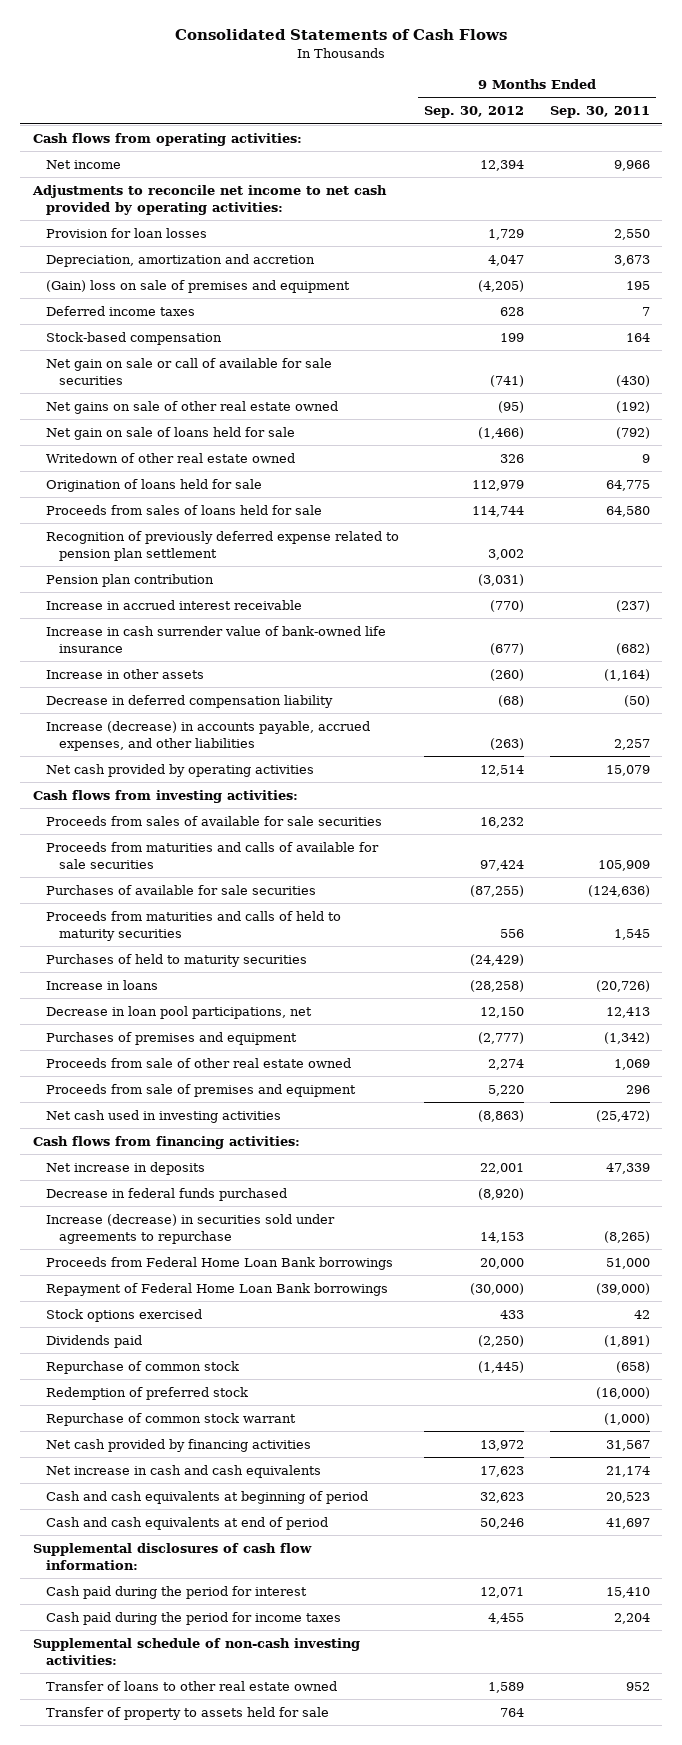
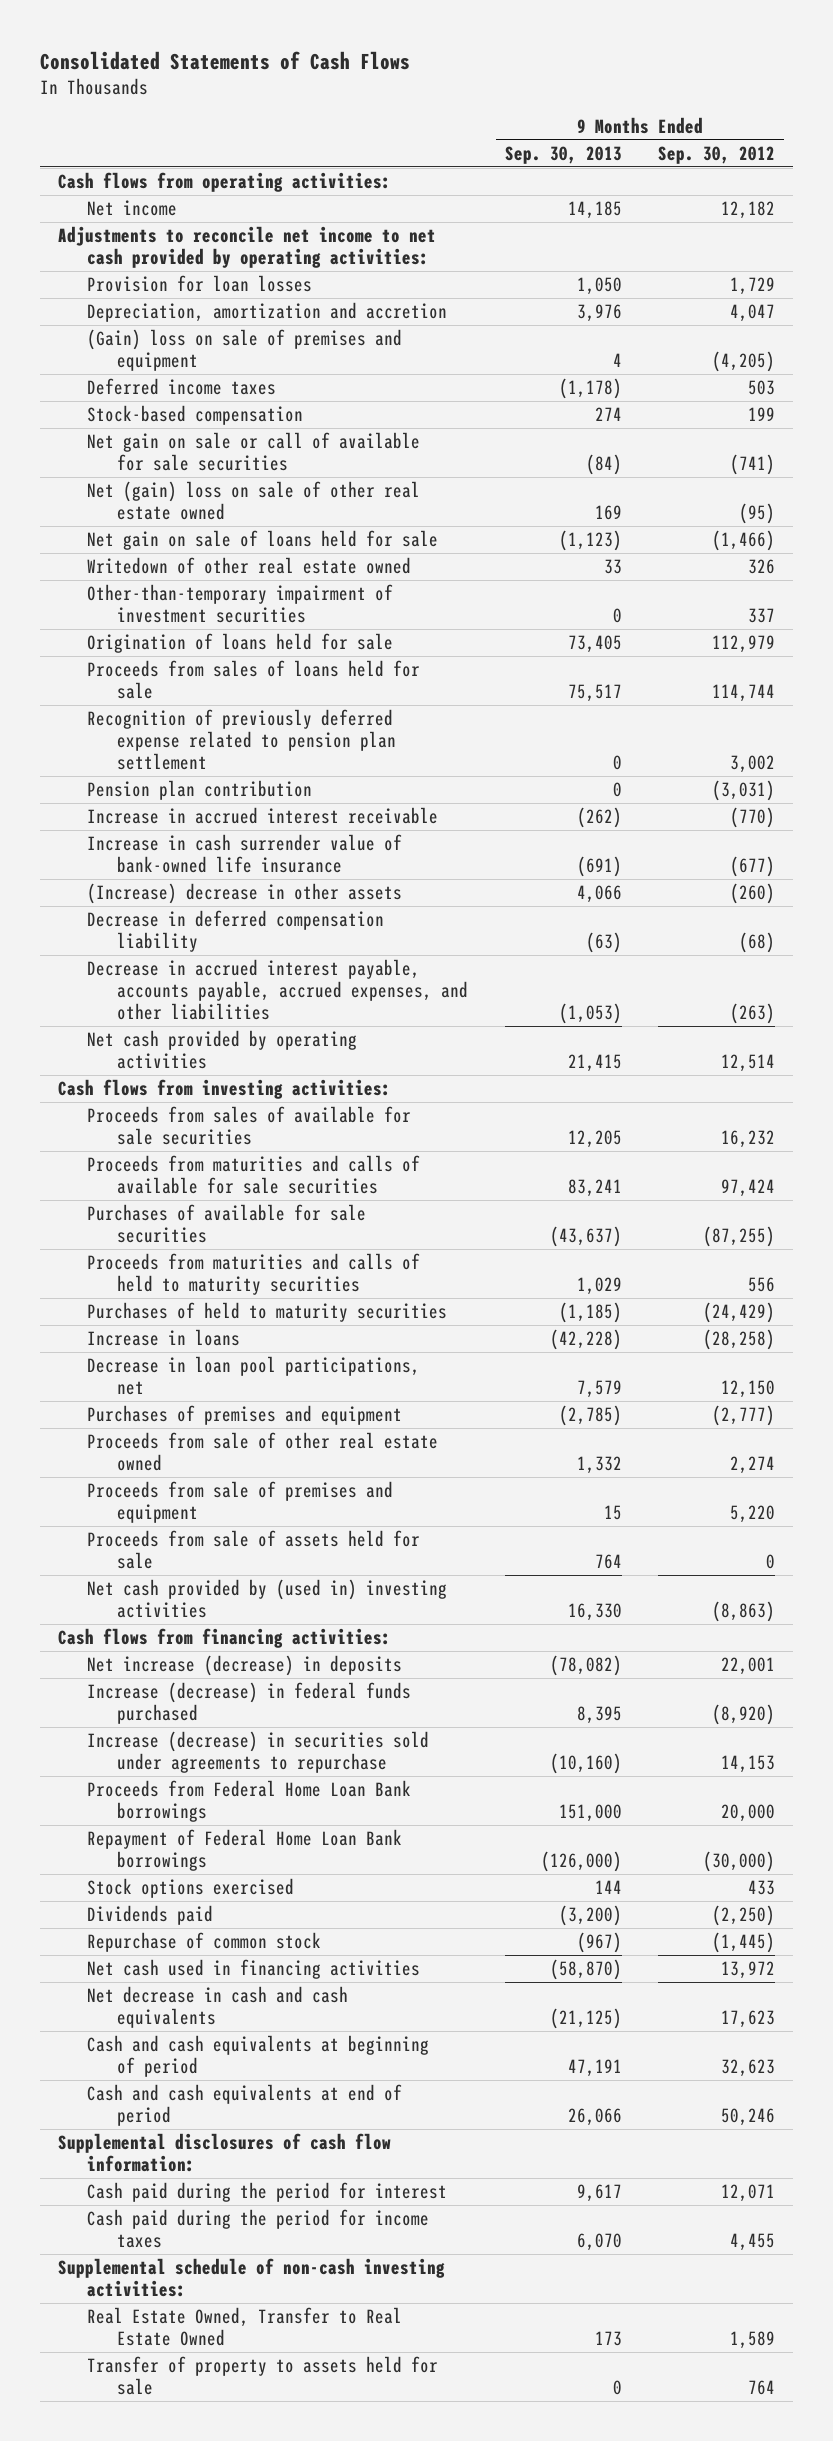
[549,106,650,119] Sep. 30, 2011 -> none
none -> [504,145,622,164] Sep. 30, 2013
[480,159,525,171] 12,394 -> [721,201,776,220] 12,182
[500,306,525,316] 628 -> [748,380,776,396] 503
[45,400,338,414] Net gains on sale of other real estate owned -> [87,481,421,520] Net (gain) loss on sale of other real estate owned
none -> [87,584,394,623] Other-than-temporary impairment of investment securities
[45,668,204,679] Increase in other assets -> [87,883,403,905] (Increase) decrease in other assets
[45,720,370,751] Increase (decrease) in accounts payable, accrued expenses, and other liabilities -> [87,959,469,1020] Decrease in accrued interest payable, accounts payable, accrued expenses, and other liabilities
none -> [87,1530,421,1569] Proceeds from sale of assets held for sale
[45,1109,281,1123] Net cash used in investing activities -> [87,1579,448,1618] Net cash provided by (used in) investing activities
[45,1161,205,1175] Net increase in deposits -> [87,1655,403,1677] Net increase (decrease) in deposits
[45,1187,287,1201] Decrease in federal funds purchased -> [87,1682,412,1724] Increase (decrease) in federal funds purchased
[45,1386,248,1400] Redemption of preferred stock -> none
[45,1412,296,1426] Repurchase of common stock warrant -> none
[45,1438,311,1452] Net cash provided by financing activities -> [87,1959,421,1980] Net cash used in financing activities
[45,1464,321,1478] Net increase in cash and cash equivalents -> [87,1986,349,2028] Net decrease in cash and cash equivalents
[45,1680,337,1691] Transfer of loans to other real estate owned -> [87,2307,403,2346] Real Estate Owned, Transfer to Real Estate Owned

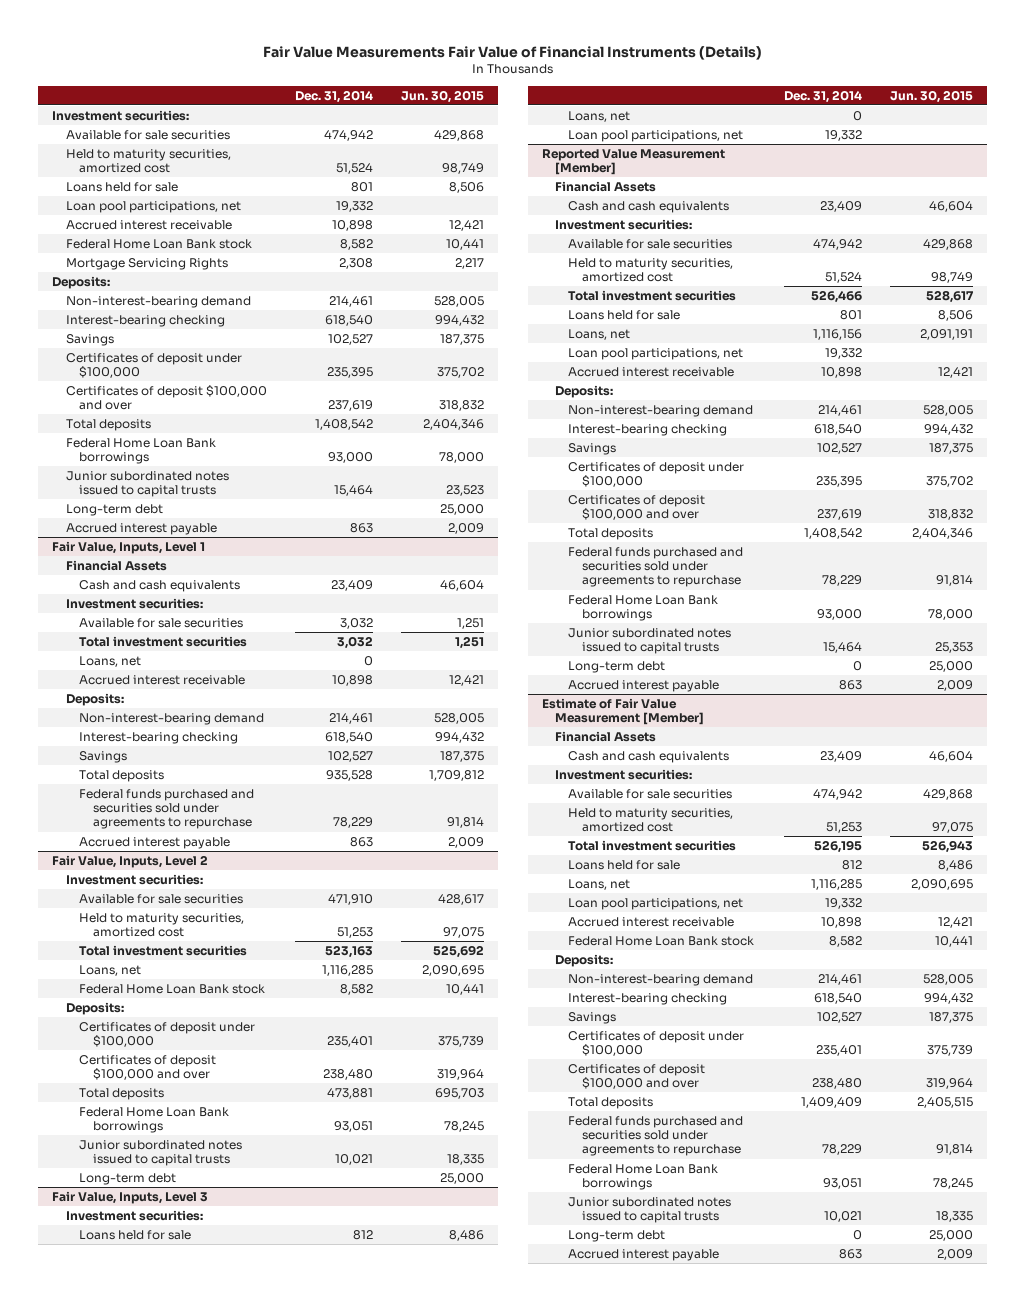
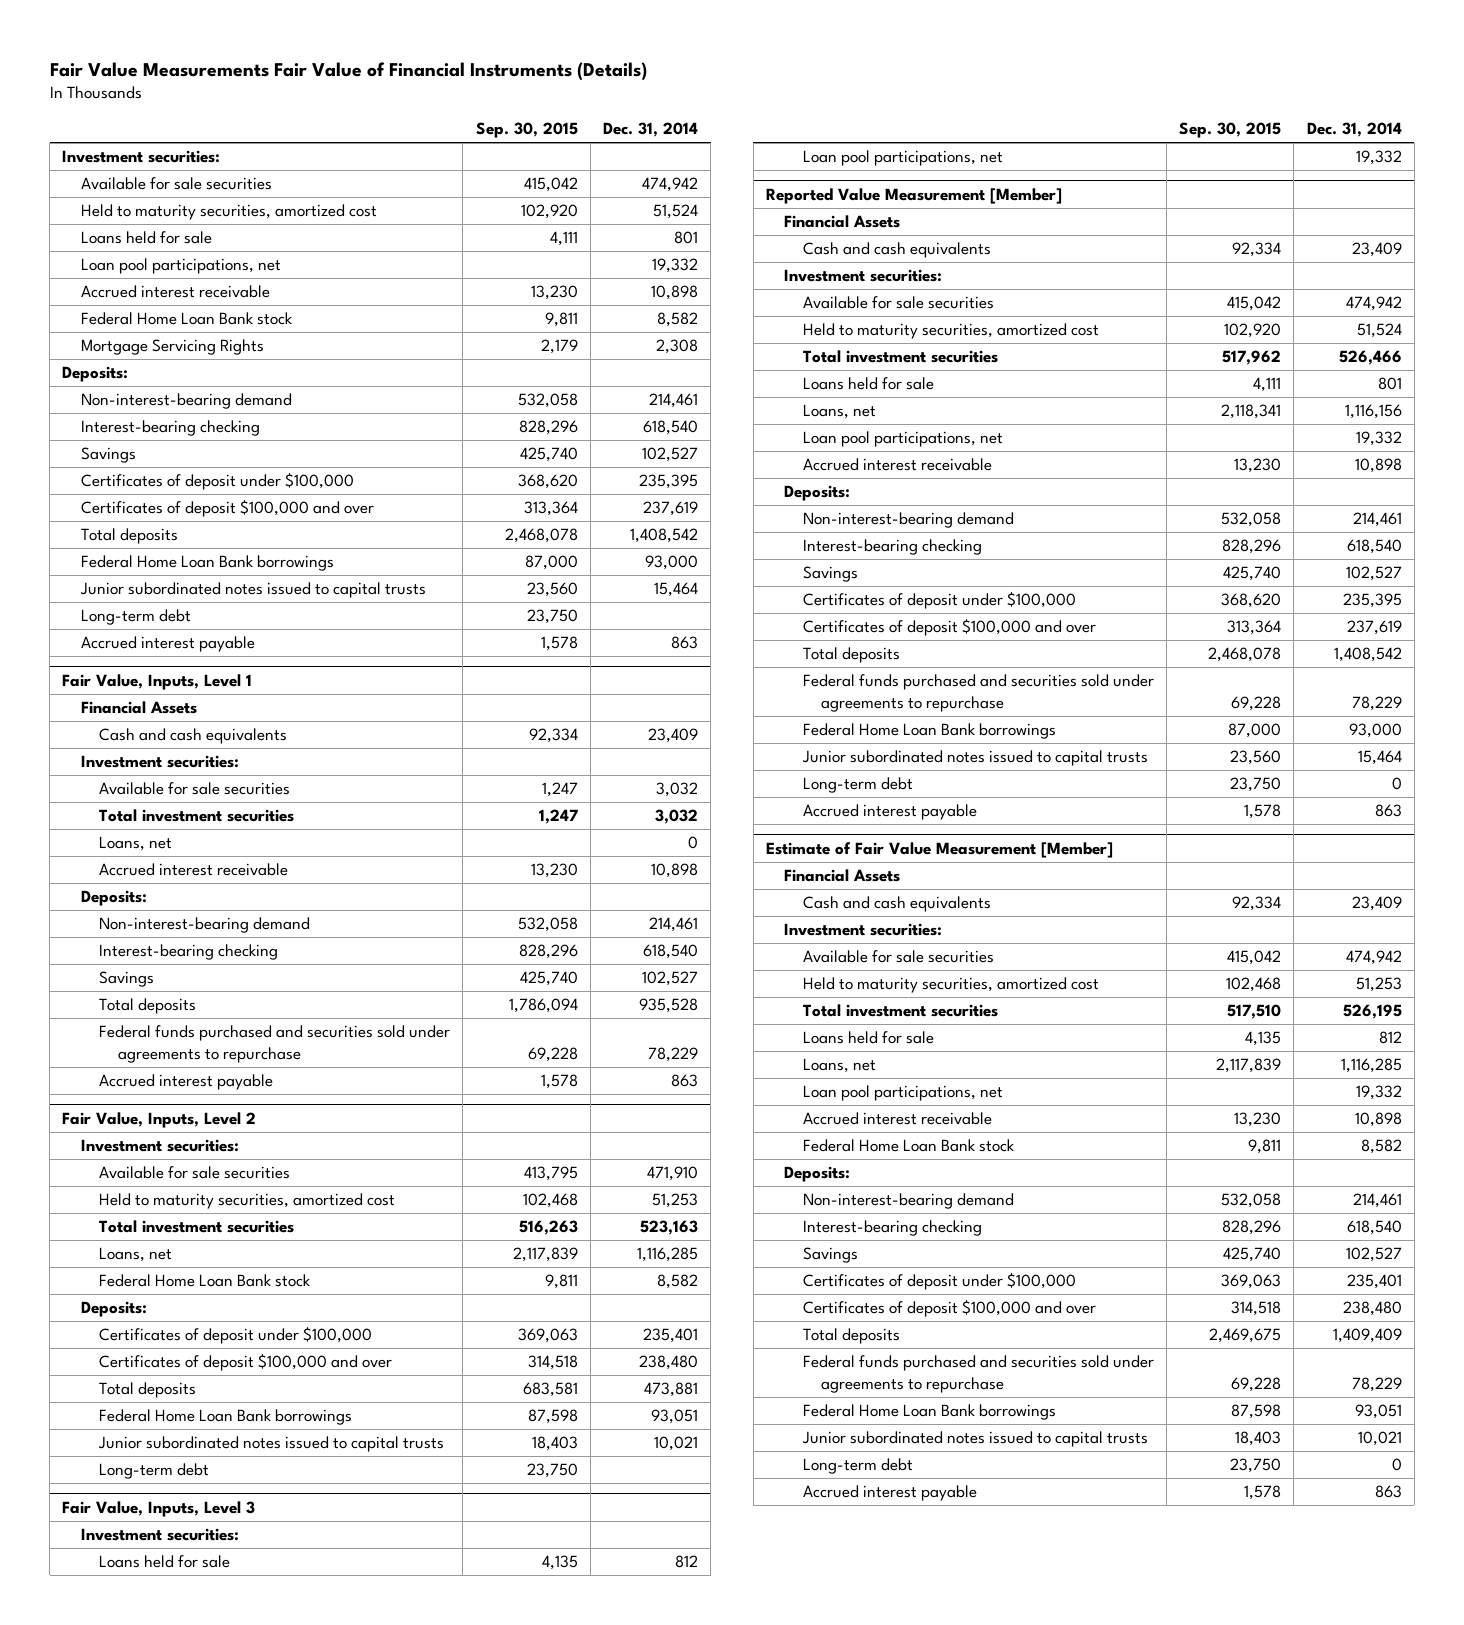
[400,89,484,103] Jun. 30, 2015 -> none
none -> [475,122,578,139] Sep. 30, 2015
[568,111,631,123] Loans, net -> none

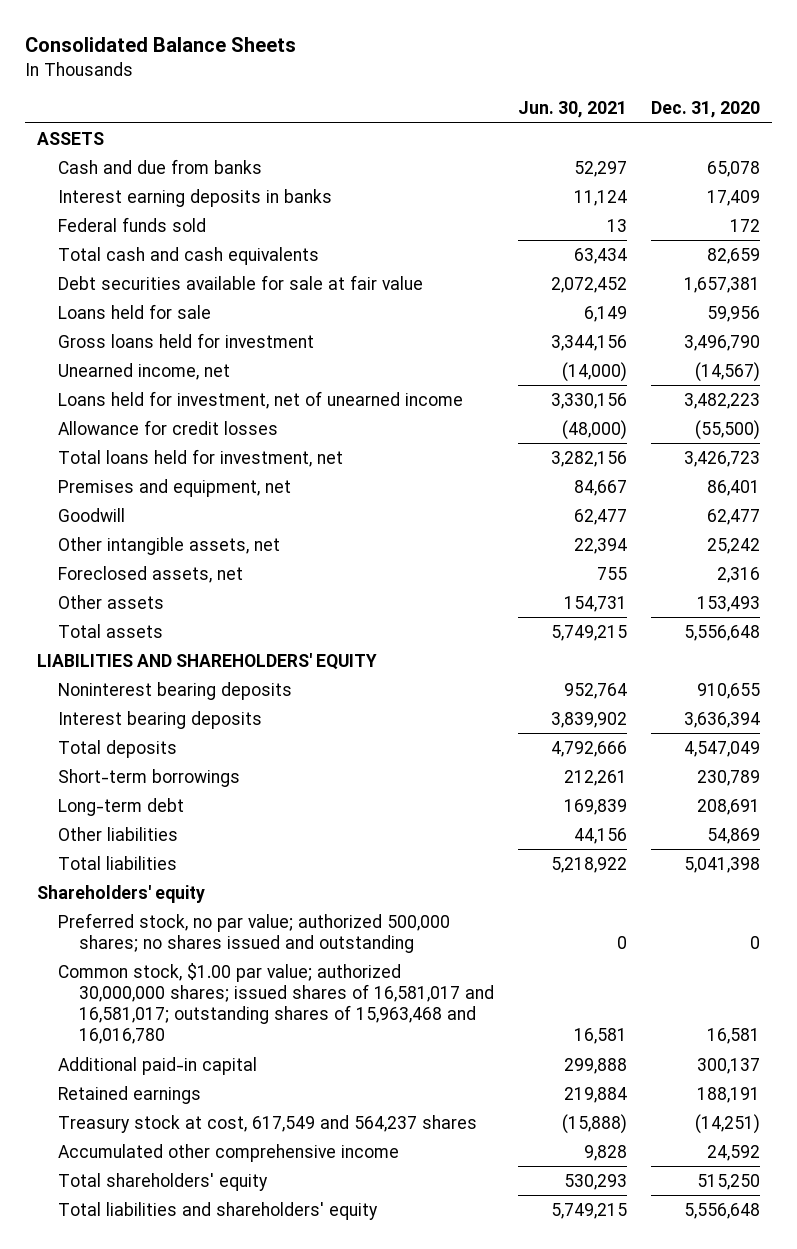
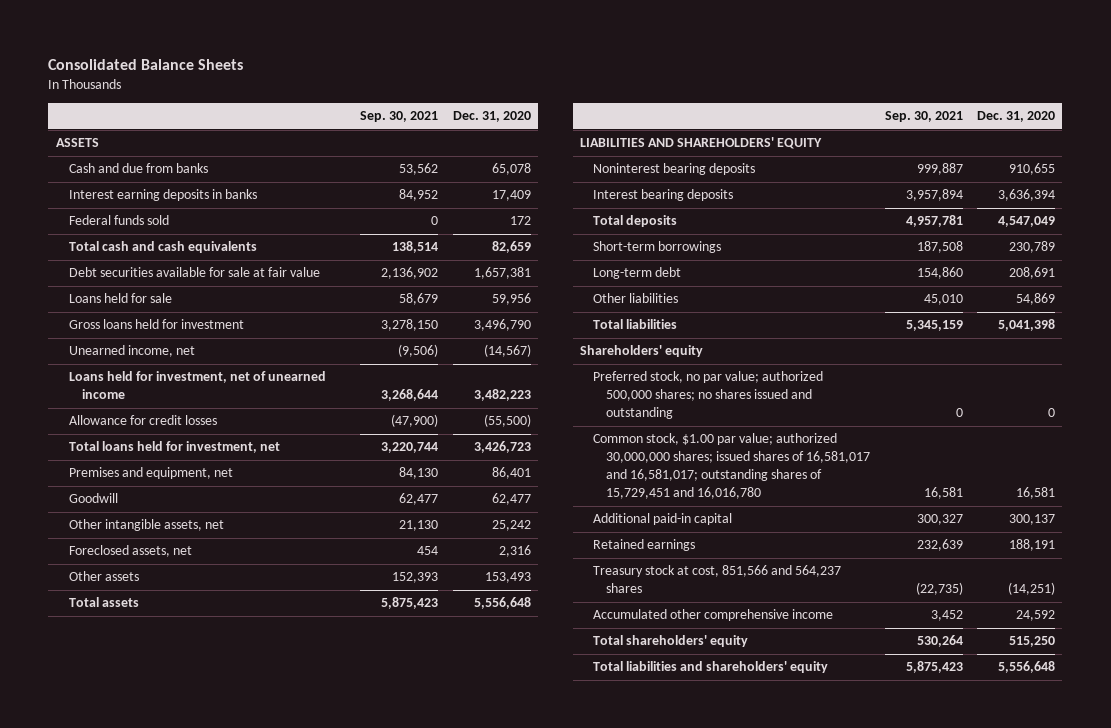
[518,101,628,119] Jun. 30, 2021 -> none
none -> [360,111,439,123] Sep. 30, 2021
[58,962,495,1045] Common stock, $1.00 par value; authorized 30,000,000 shares; issued shares of 16,581,017 and 16,581,017; outstanding shares of 15,963,468 and 16,016,780 -> [593,433,871,500] Common stock, $1.00 par value; authorized 30,000,000 shares; issued shares of 16,581,017 and 16,581,017; outstanding shares of 15,729,451 and 16,016,780
[58,1114,478,1133] Treasury stock at cost, 617,549 and 564,237 shares -> [593,565,842,594] Treasury stock at cost, 851,566 and 564,237 shares

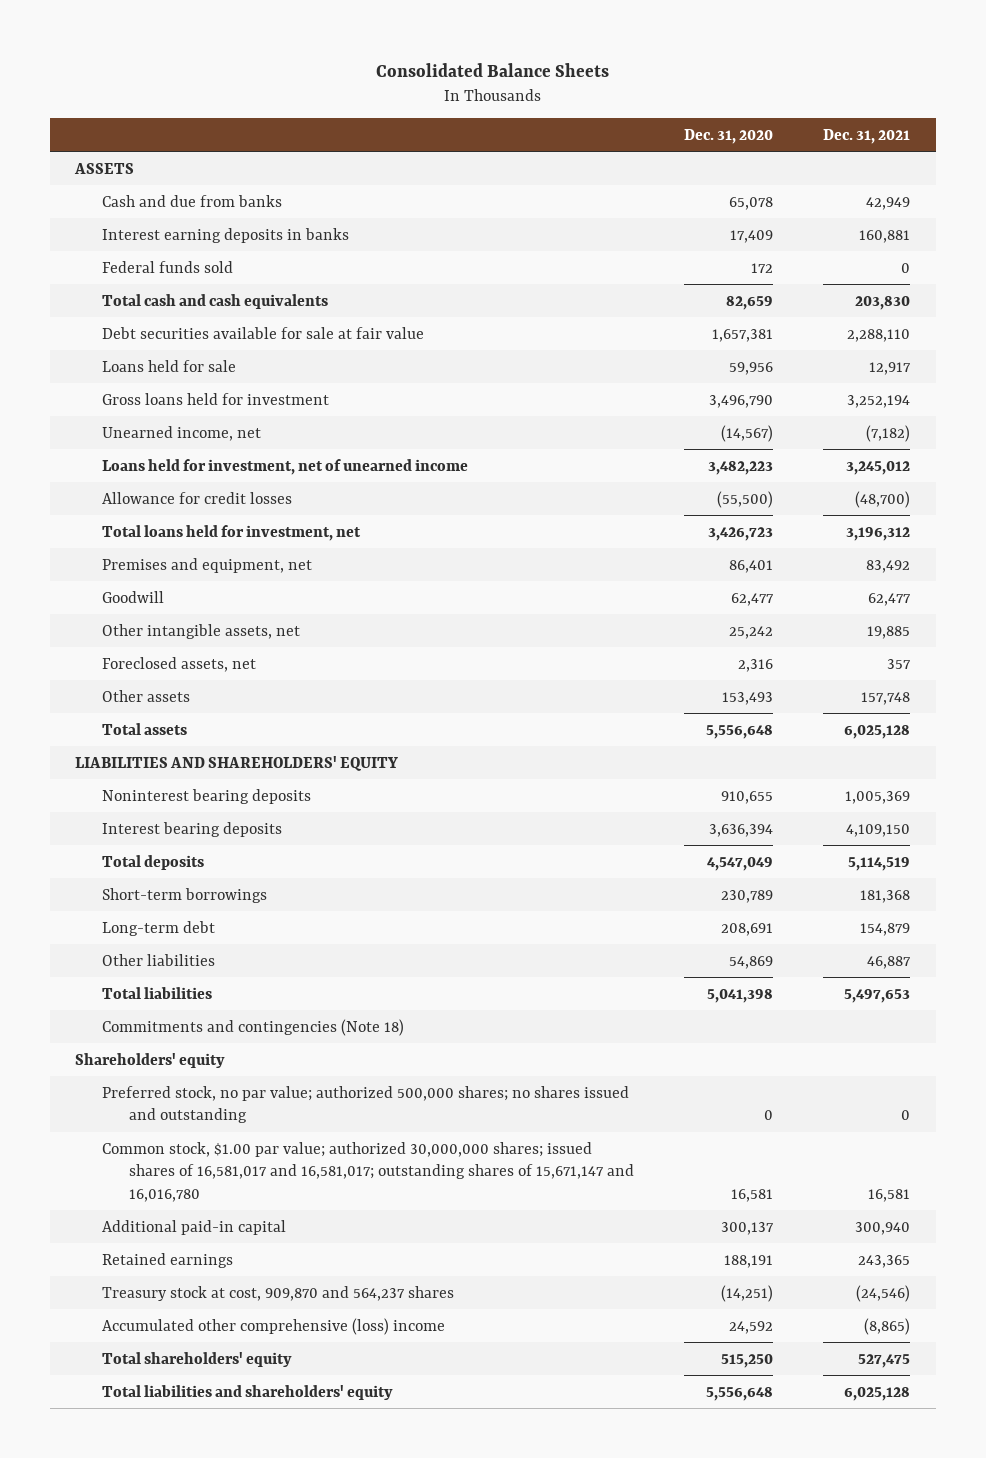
[360,111,439,123] Sep. 30, 2021 -> none
none -> [823,128,911,144] Dec. 31, 2021
none -> [102,1018,405,1036] Commitments and contingencies (Note 18)
[593,433,871,500] Common stock, $1.00 par value; authorized 30,000,000 shares; issued shares of 16,581,017 and 16,581,017; outstanding shares of 15,729,451 and 16,016,780 -> [102,1141,634,1202] Common stock, $1.00 par value; authorized 30,000,000 shares; issued shares of 16,581,017 and 16,581,017; outstanding shares of 15,671,147 and 16,016,780
[593,565,842,594] Treasury stock at cost, 851,566 and 564,237 shares -> [102,1285,455,1301] Treasury stock at cost, 909,870 and 564,237 shares
[593,609,834,622] Accumulated other comprehensive income -> [102,1317,446,1335] Accumulated other comprehensive (loss) income

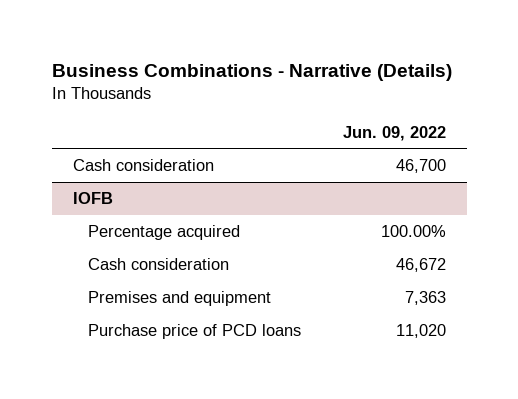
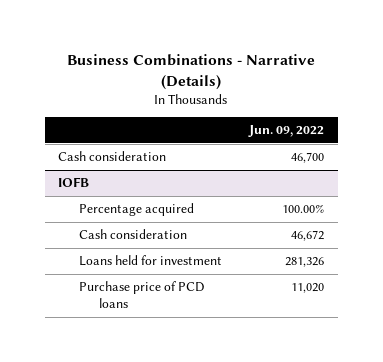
[87,290,271,306] Premises and equipment -> none
none -> [78,255,222,267] Loans held for investment

